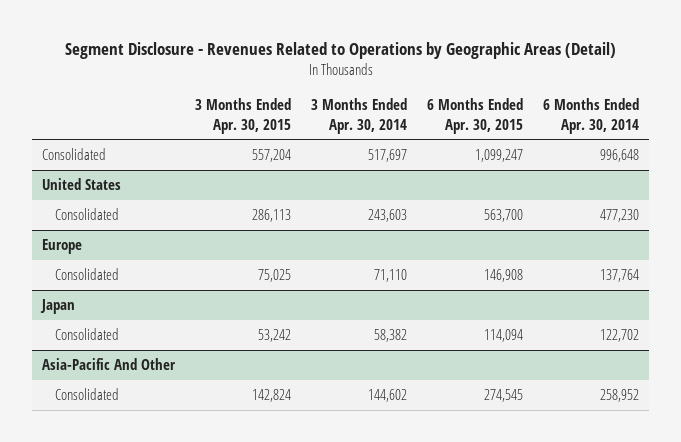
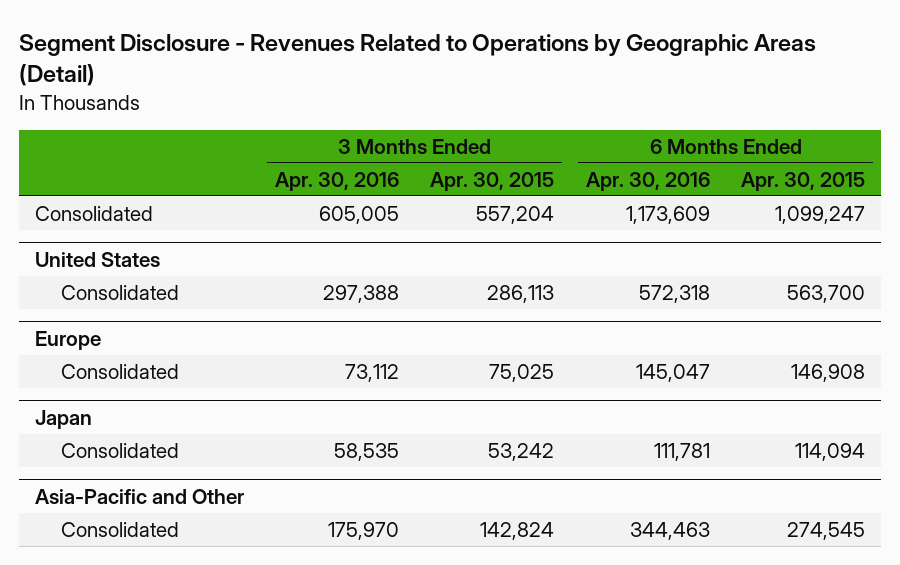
[311,98,408,134] 3 Months Ended Apr. 30, 2014 -> none
[543,98,640,134] 6 Months Ended Apr. 30, 2014 -> none
none -> [275,171,400,191] Apr. 30, 2016
none -> [585,171,710,191] Apr. 30, 2016
[41,358,176,371] Asia-Pacific And Other -> [34,488,244,504] Asia-Pacific and Other

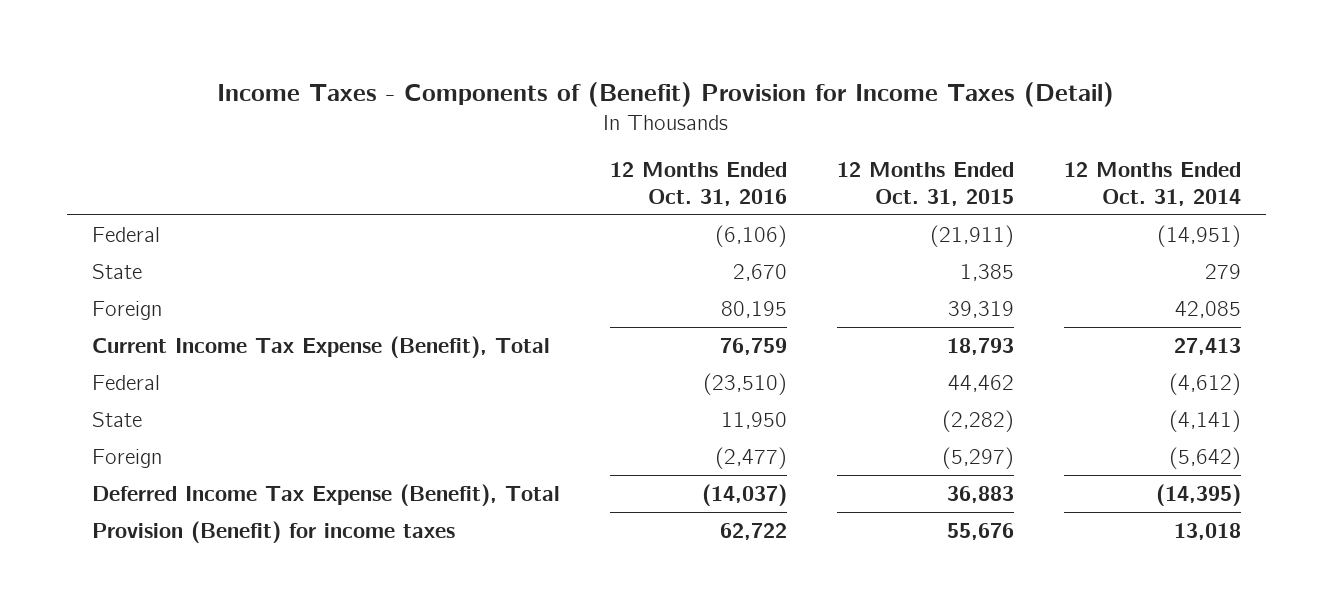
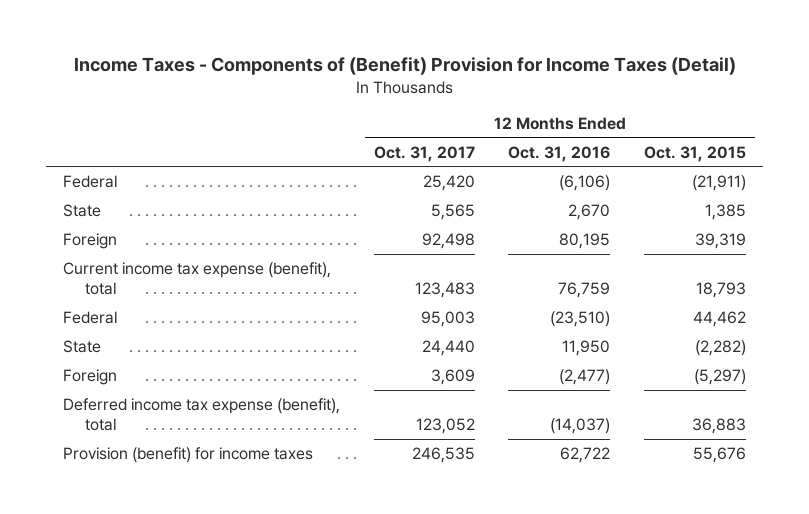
[1063,162,1241,206] 12 Months Ended Oct. 31, 2014 -> none
none -> [373,145,475,162] Oct. 31, 2017
[91,335,550,358] Current Income Tax Expense (Benefit), Total -> [62,262,331,296] Current income tax expense (benefit), total
[91,483,560,506] Deferred Income Tax Expense (Benefit), Total -> [62,398,340,432] Deferred income tax expense (benefit), total
[91,520,455,543] Provision (Benefit) for income taxes -> [62,447,313,464] Provision (benefit) for income taxes

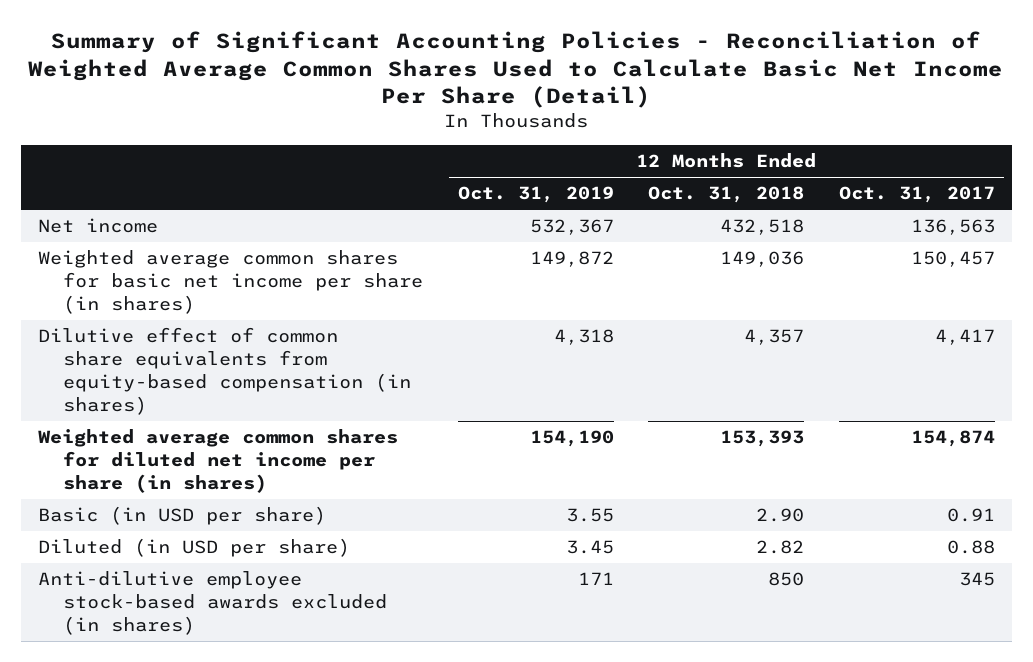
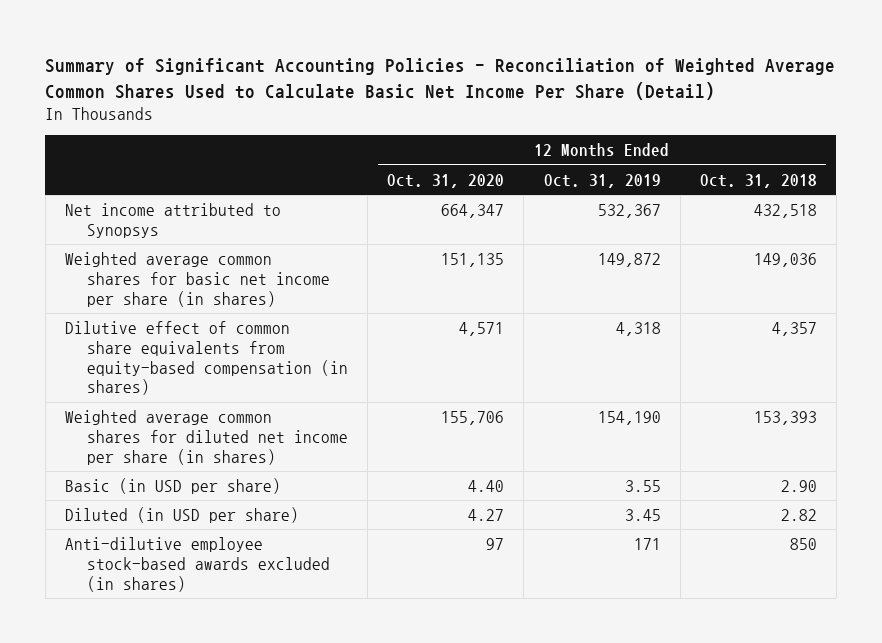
[838,186,995,204] Oct. 31, 2017 -> none
none -> [387,173,505,188] Oct. 31, 2020
[38,218,159,234] Net income -> [64,202,281,238] Net income attributed to Synopsys

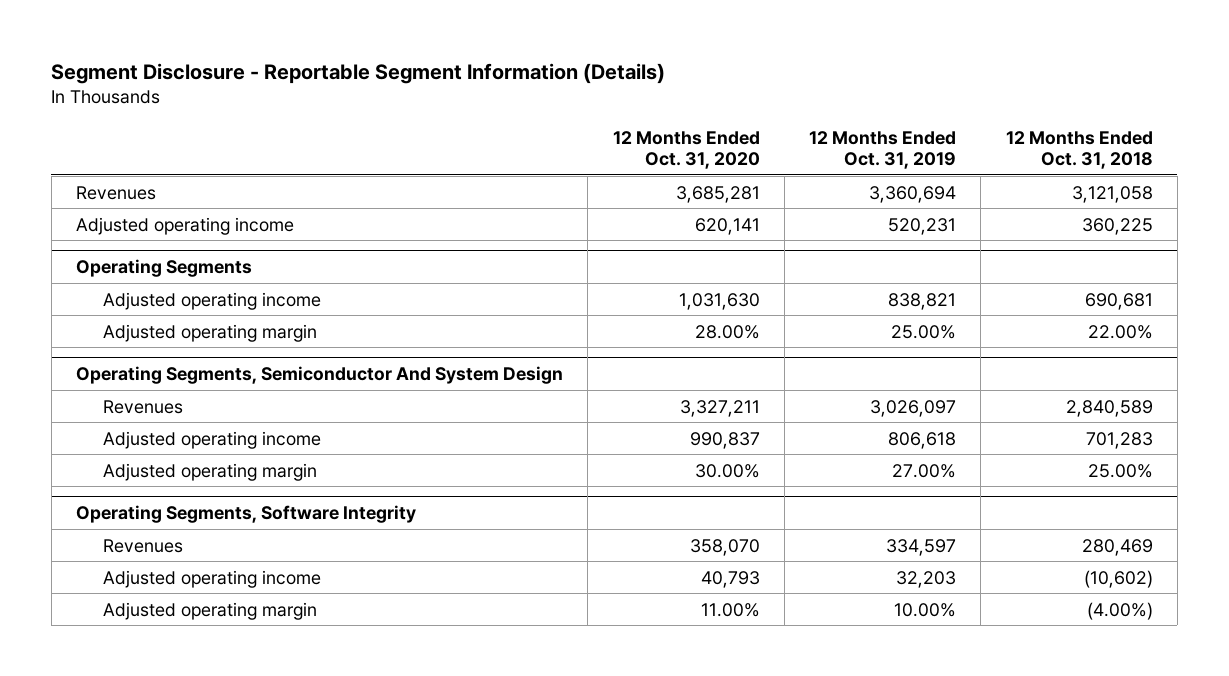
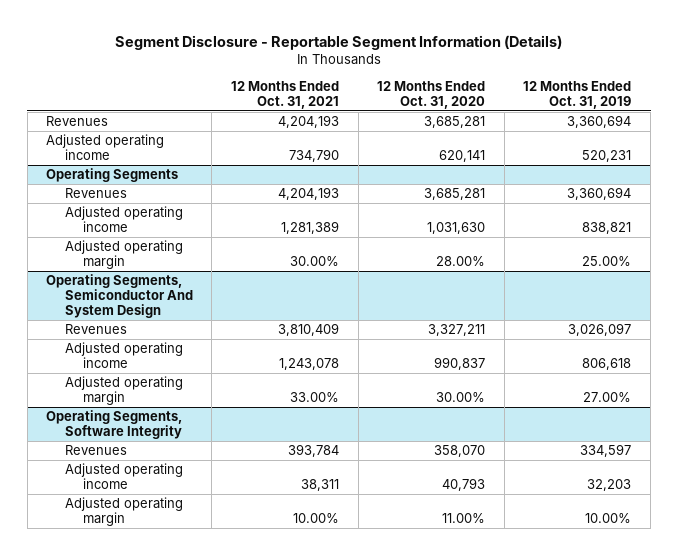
[1005,131,1153,169] 12 Months Ended Oct. 31, 2018 -> none
none -> [230,80,339,109] 12 Months Ended Oct. 31, 2021
none -> [64,187,127,198] Revenues

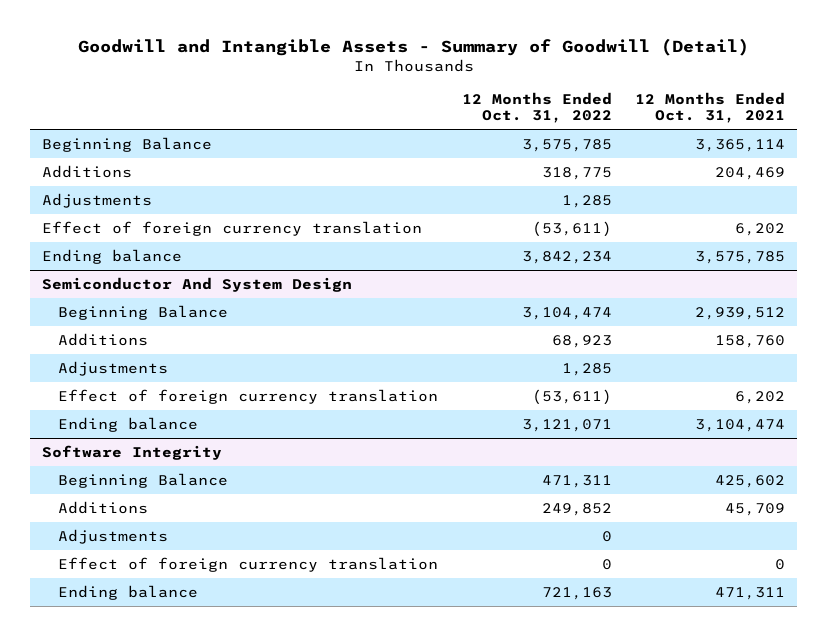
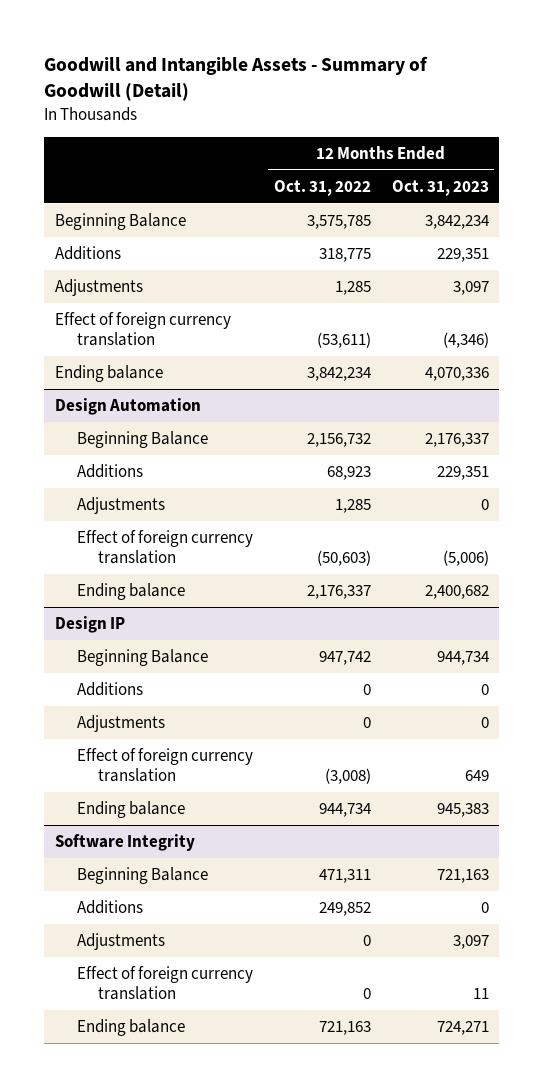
[635,91,786,124] 12 Months Ended Oct. 31, 2021 -> none
none -> [391,179,489,196] Oct. 31, 2023
[42,276,353,292] Semiconductor And System Design -> none
none -> [54,398,201,416] Design Automation
[521,306,612,320] 3,104,474 -> [306,433,371,448] 2,156,732
[531,388,612,405] (53,611) -> [316,550,371,567] (50,603)
[521,418,612,432] 3,121,071 -> [306,585,371,600] 2,176,337
none -> [54,616,125,634] Design IP
none -> [76,649,208,667] Beginning Balance
none -> [76,682,143,697] Additions
none -> [76,715,165,733] Adjustments
none -> [76,748,253,783] Effect of foreign currency translation
none -> [76,801,185,819] Ending balance

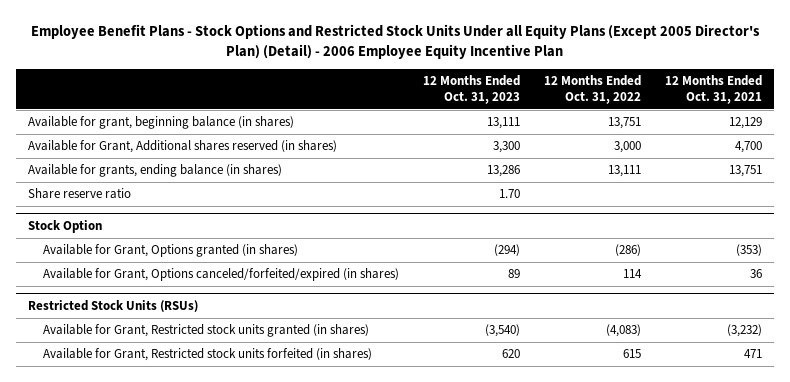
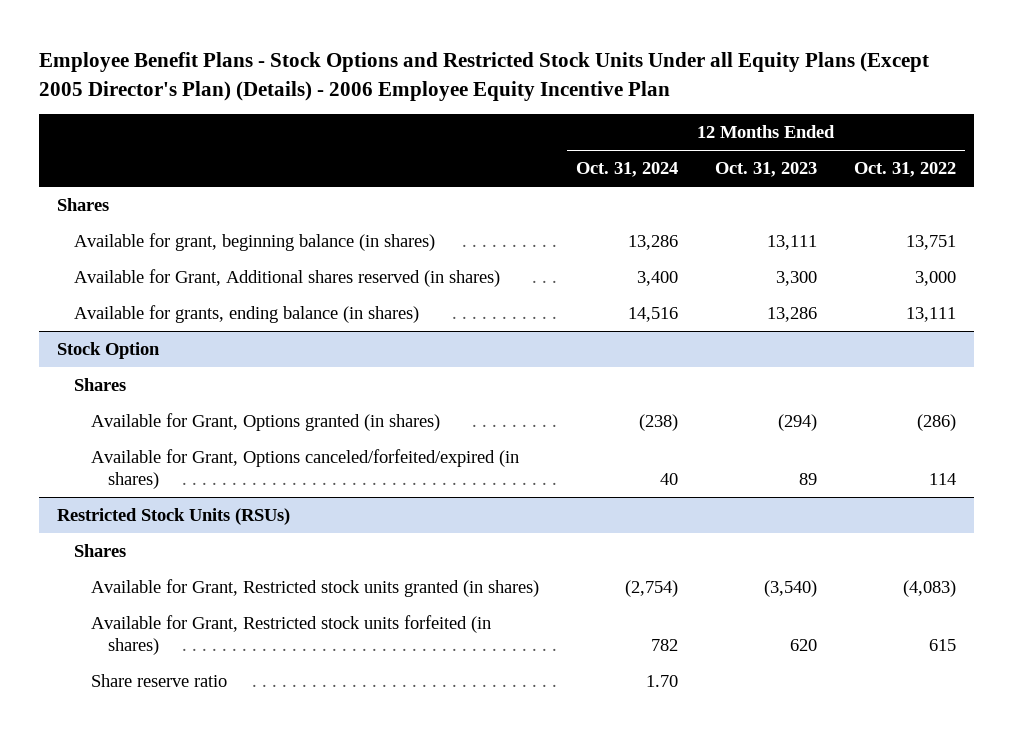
[31,24,761,60] Employee Benefit Plans - Stock Options and Restricted Stock Units Under all Equity Plans (Except 2005 Director's Plan) (Detail) - 2006 Employee Equity Incentive Plan -> [38,52,929,101] Employee Benefit Plans - Stock Options and Restricted Stock Units Under all Equity Plans (Except 2005 Director's Plan) (Details) - 2006 Employee Equity Incentive Plan
[664,74,762,104] 12 Months Ended Oct. 31, 2021 -> none
none -> [575,162,678,178] Oct. 31, 2024
none -> [57,197,110,211] Shares
[28,188,132,200] Share reserve ratio -> none
none -> [74,377,127,391] Shares
none -> [74,543,127,557] Shares
none -> [90,673,227,687] Share reserve ratio

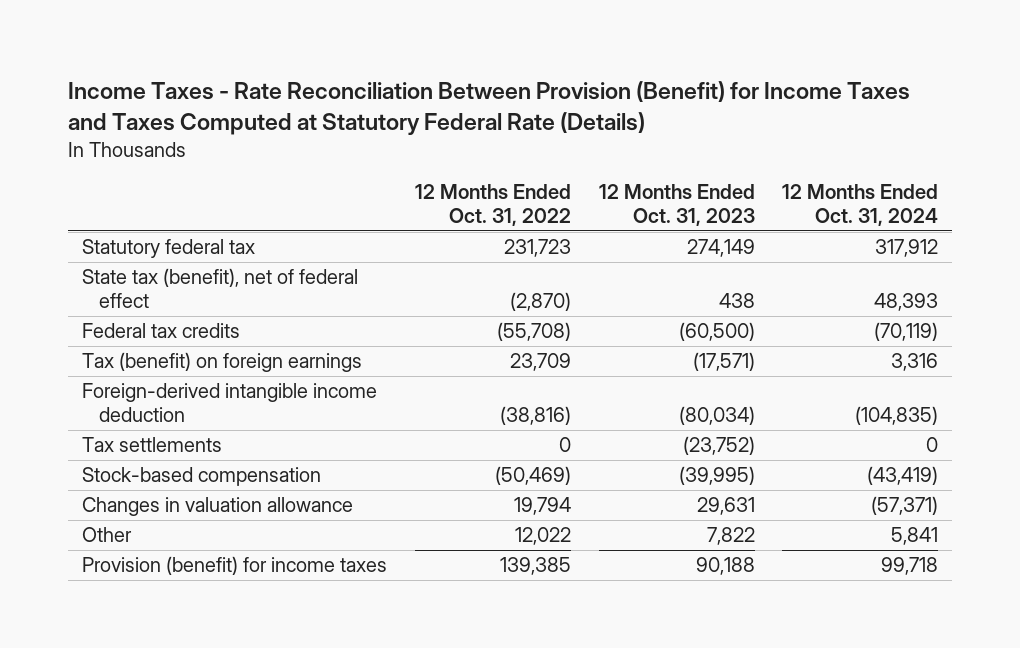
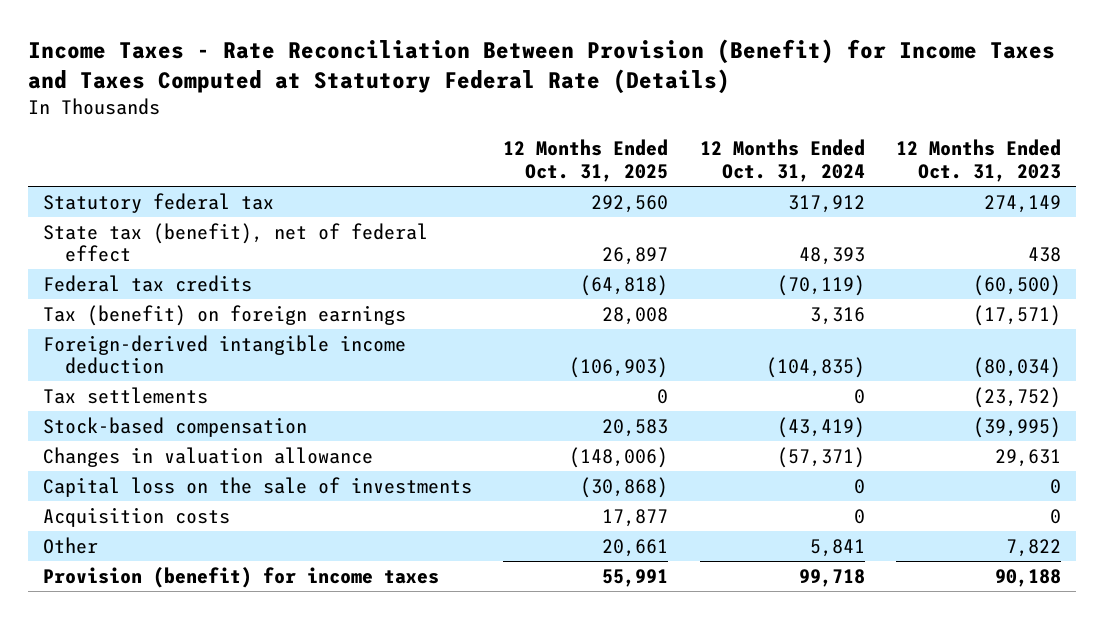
[414,184,571,226] 12 Months Ended Oct. 31, 2022 -> none
none -> [503,139,669,182] 12 Months Ended Oct. 31, 2025
none -> [43,476,473,497] Capital loss on the sale of investments
none -> [43,506,231,527] Acquisition costs

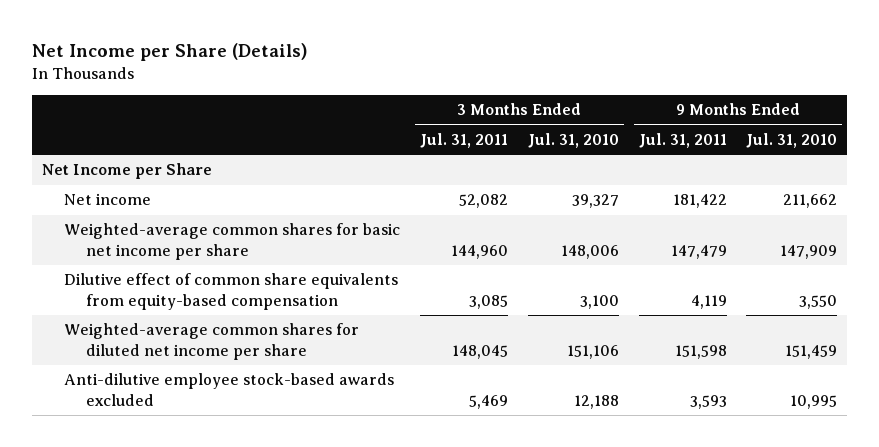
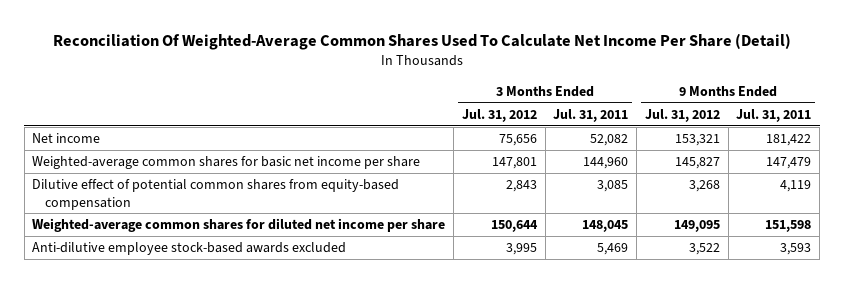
[32,43,309,62] Net Income per Share (Details) -> [52,33,791,51] Reconciliation Of Weighted-Average Common Shares Used To Calculate Net Income Per Share (Detail)
[527,132,619,148] Jul. 31, 2010 -> none
[746,132,838,148] Jul. 31, 2010 -> none
none -> [461,108,537,122] Jul. 31, 2012
none -> [644,108,720,122] Jul. 31, 2012
[42,163,213,180] Net Income per Share -> none
[64,273,399,310] Dilutive effect of common share equivalents from equity-based compensation -> [32,179,400,210] Dilutive effect of potential common shares from equity-based compensation

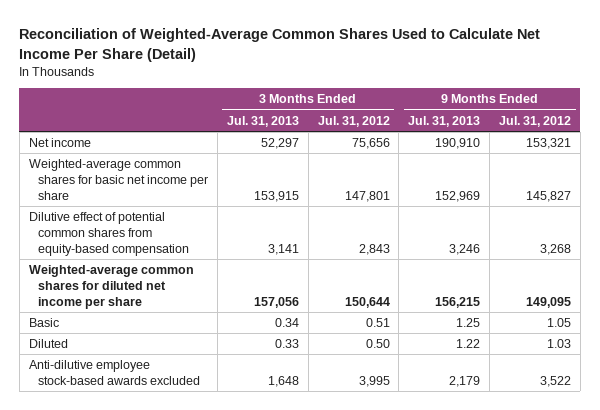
[52,33,791,51] Reconciliation Of Weighted-Average Common Shares Used To Calculate Net Income Per Share (Detail) -> [19,28,541,62] Reconciliation of Weighted-Average Common Shares Used to Calculate Net Income Per Share (Detail)
[553,108,629,122] Jul. 31, 2011 -> none
[736,108,812,122] Jul. 31, 2011 -> none
none -> [226,115,299,127] Jul. 31, 2013
none -> [408,115,481,127] Jul. 31, 2013
none -> [28,318,59,328] Basic
none -> [28,339,68,349] Diluted

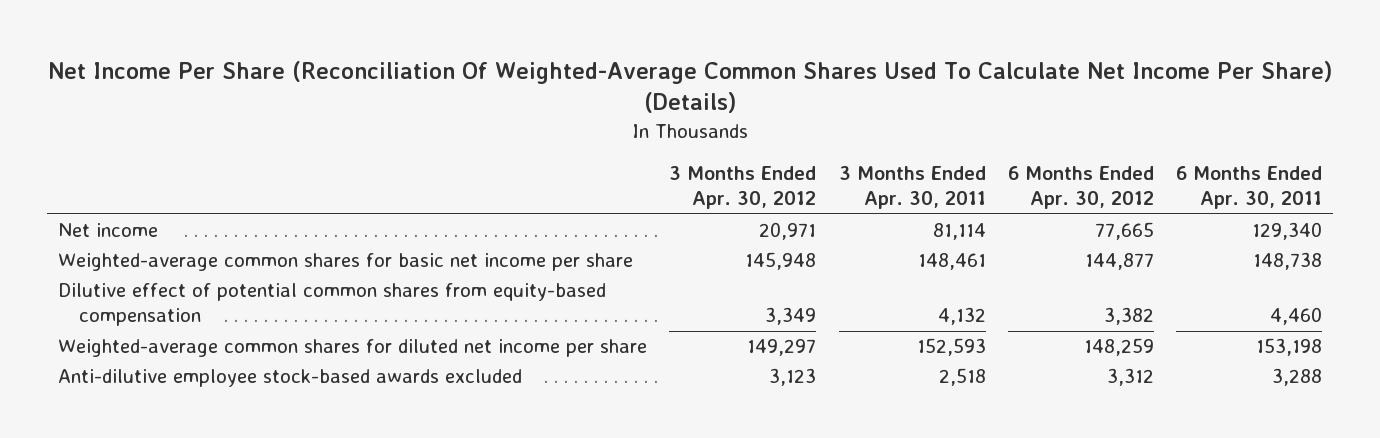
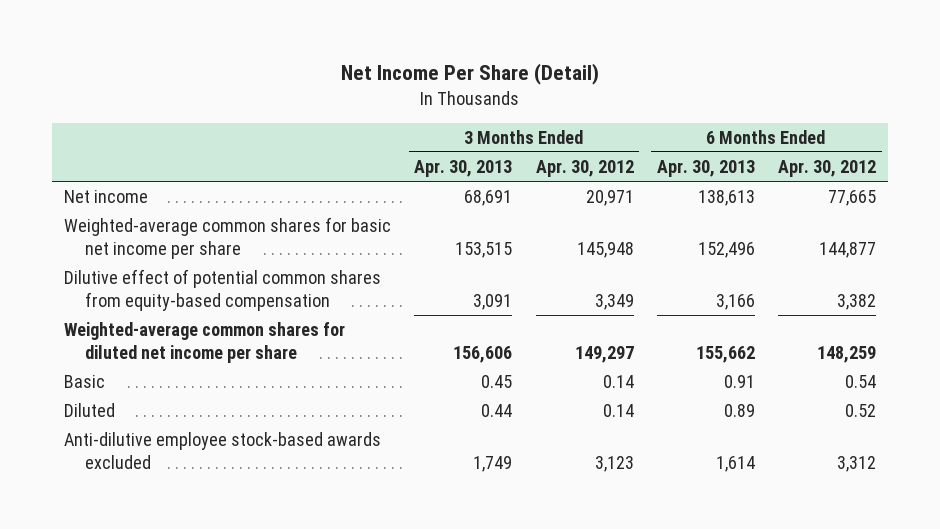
[48,60,1333,114] Net Income Per Share (Reconciliation Of Weighted-Average Common Shares Used To Calculate Net Income Per Share) (Details) -> [341,63,600,86] Net Income Per Share (Detail)
[838,166,986,210] 3 Months Ended Apr. 30, 2011 -> none
[1176,166,1323,210] 6 Months Ended Apr. 30, 2011 -> none
none -> [414,159,513,177] Apr. 30, 2013
none -> [656,159,755,177] Apr. 30, 2013
none -> [64,374,106,388] Basic
none -> [64,402,116,417] Diluted

